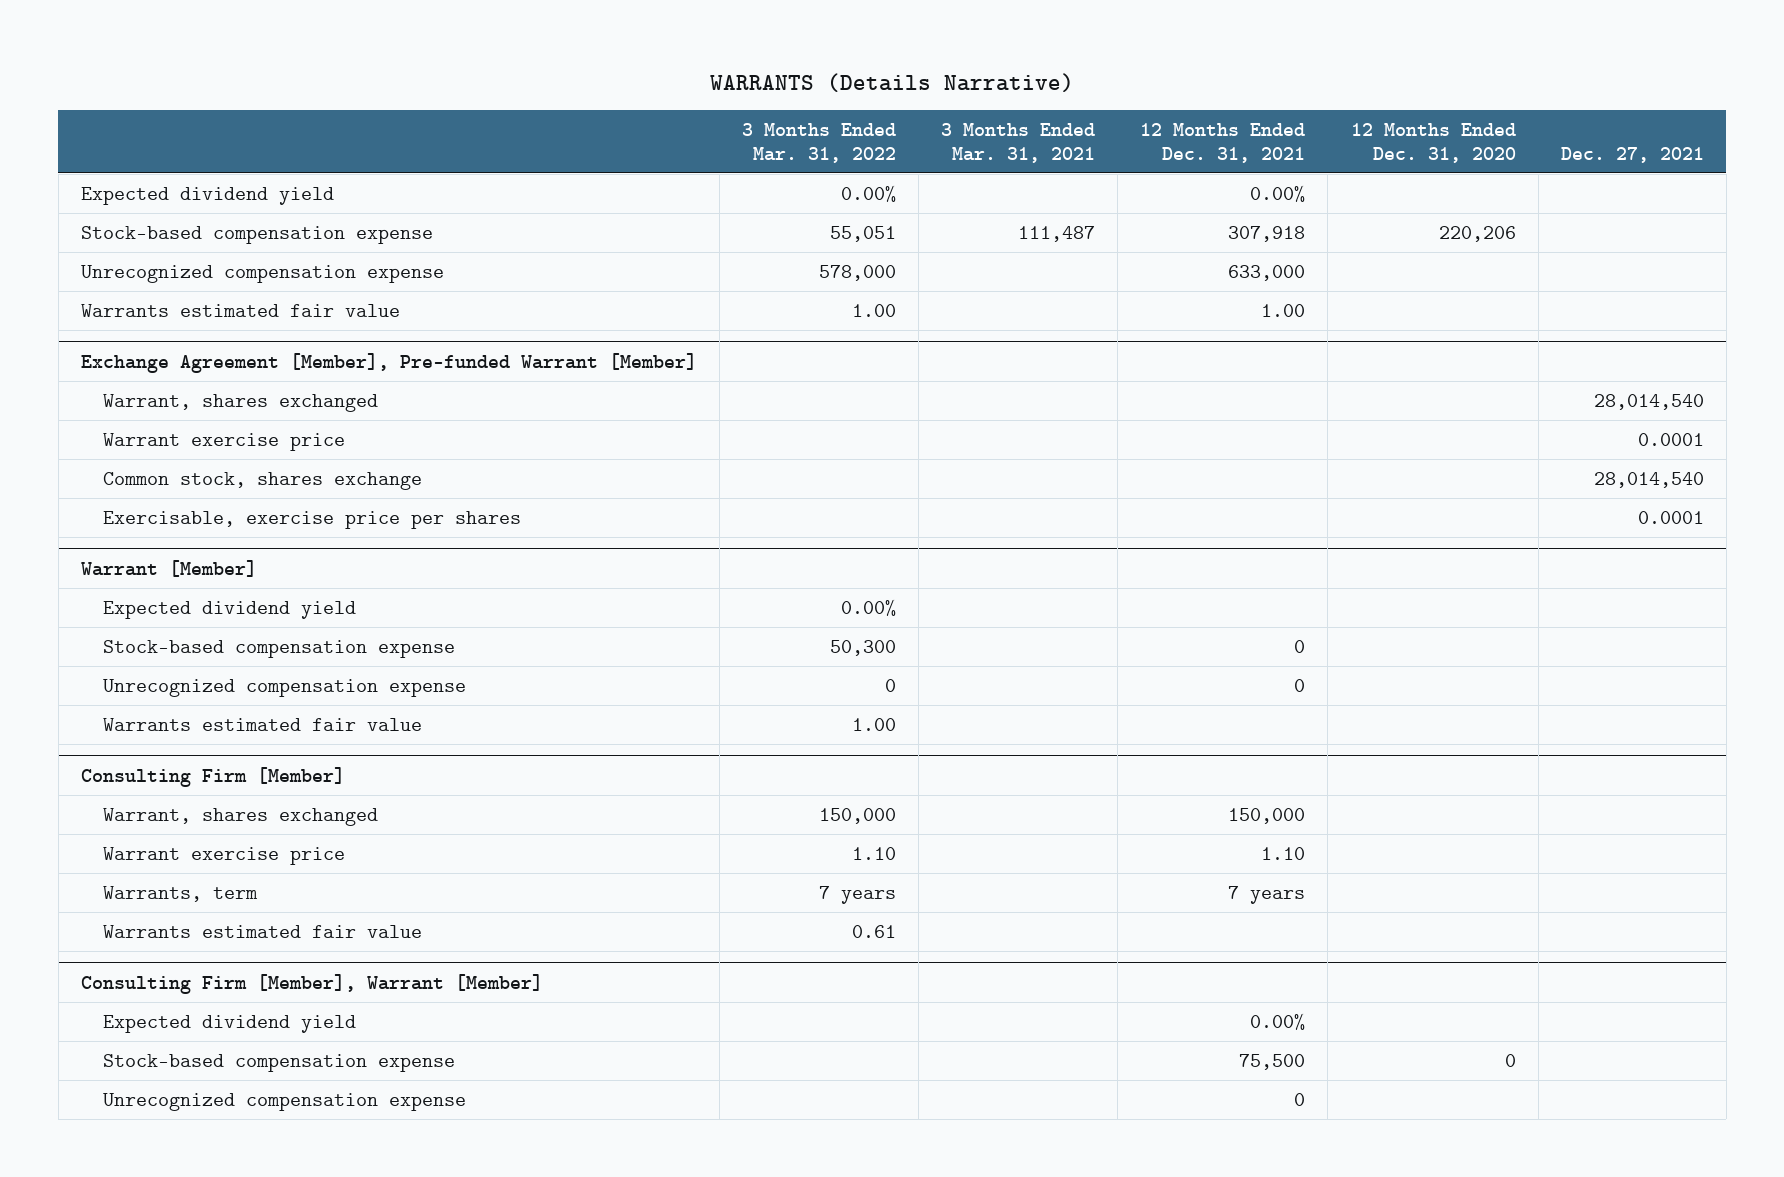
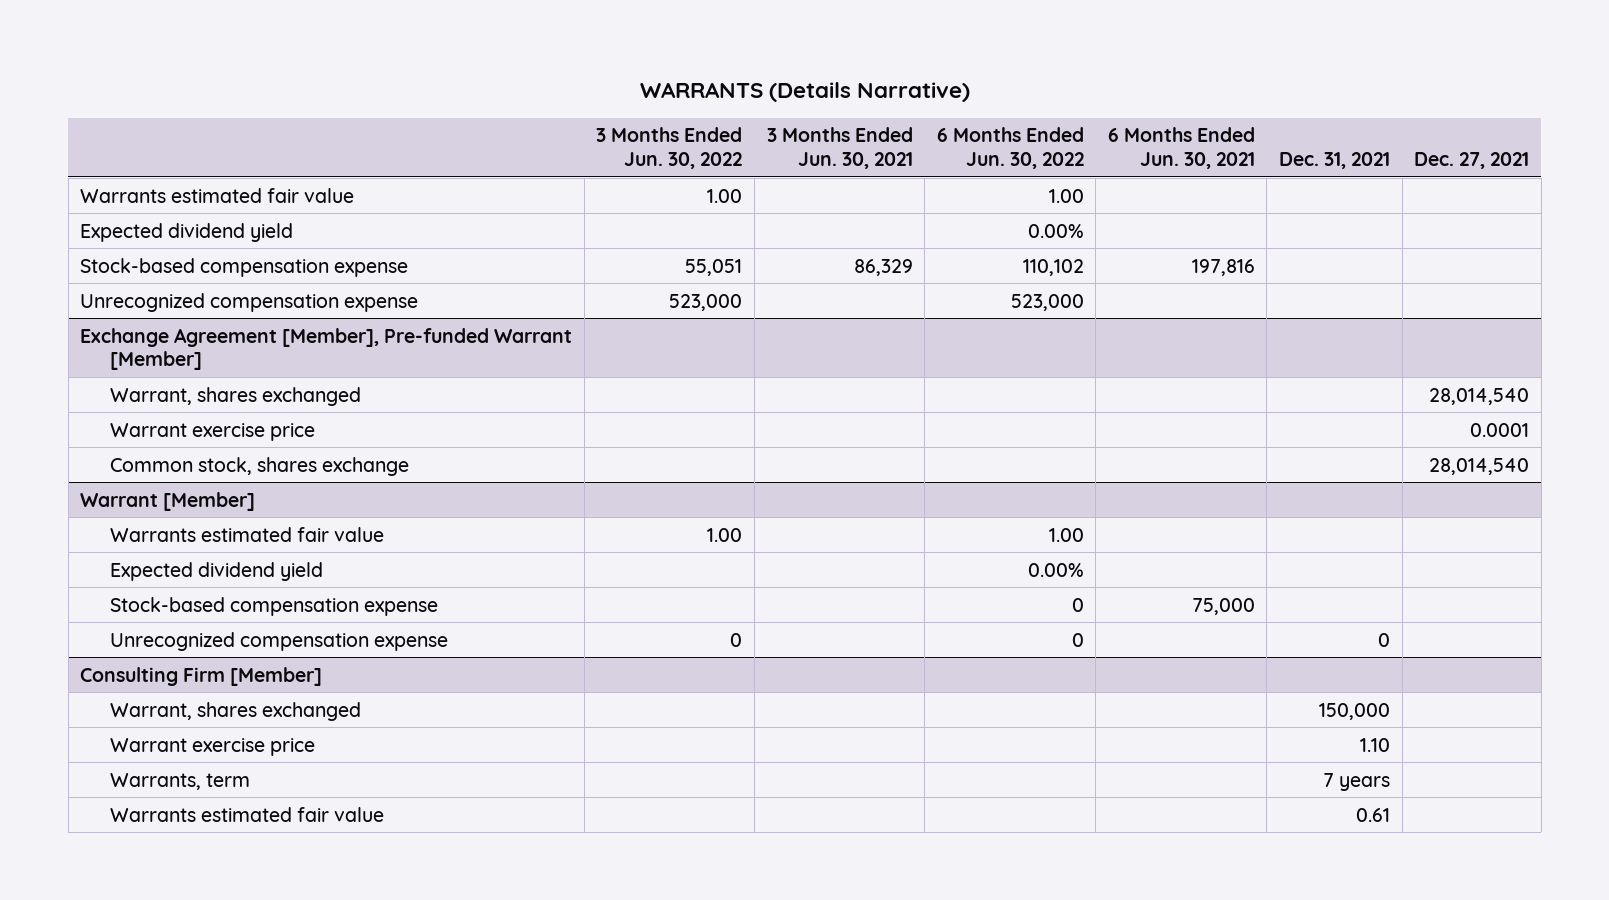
[741,122,896,163] 3 Months Ended Mar. 31, 2022 -> none
[941,122,1096,163] 3 Months Ended Mar. 31, 2021 -> none
[1140,122,1306,163] 12 Months Ended Dec. 31, 2021 -> none
[1350,122,1516,163] 12 Months Ended Dec. 31, 2020 -> none
none -> [596,127,743,169] 3 Months Ended Jun. 30, 2022
none -> [766,127,913,169] 3 Months Ended Jun. 30, 2021
none -> [936,127,1084,169] 6 Months Ended Jun. 30, 2022
none -> [1107,127,1255,169] 6 Months Ended Jun. 30, 2021
none -> [1279,151,1391,169] Dec. 31, 2021
[80,303,400,317] Warrants estimated fair value -> [80,187,355,203] Warrants estimated fair value
[102,510,521,529] Exercisable, exercise price per shares -> none
[102,717,422,731] Warrants estimated fair value -> [110,526,385,542] Warrants estimated fair value
[80,973,543,994] Consulting Firm [Member], Warrant [Member] -> none
[102,1014,356,1033] Expected dividend yield -> none
[102,1053,455,1072] Stock-based compensation expense -> none
[102,1092,466,1111] Unrecognized compensation expense -> none

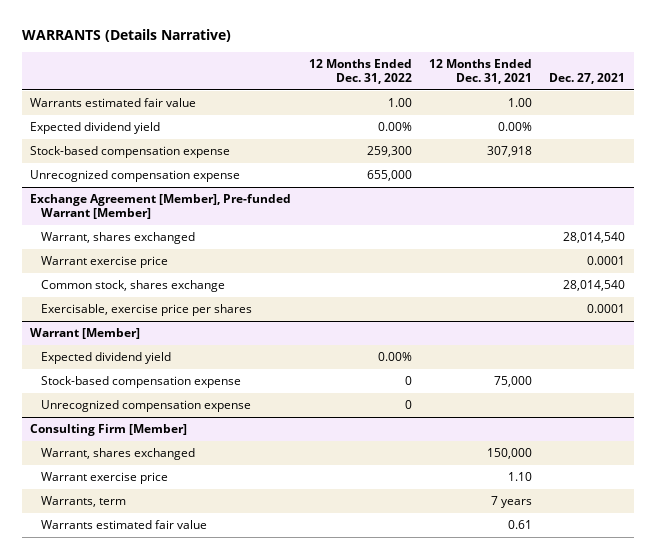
[596,127,743,169] 3 Months Ended Jun. 30, 2022 -> none
[766,127,913,169] 3 Months Ended Jun. 30, 2021 -> none
[936,127,1084,169] 6 Months Ended Jun. 30, 2022 -> none
[1107,127,1255,169] 6 Months Ended Jun. 30, 2021 -> none
[1279,151,1391,169] Dec. 31, 2021 -> none
none -> [308,59,412,85] 12 Months Ended Dec. 31, 2022
none -> [428,59,532,85] 12 Months Ended Dec. 31, 2021
none -> [40,304,252,317] Exercisable, exercise price per shares
[110,526,385,542] Warrants estimated fair value -> none

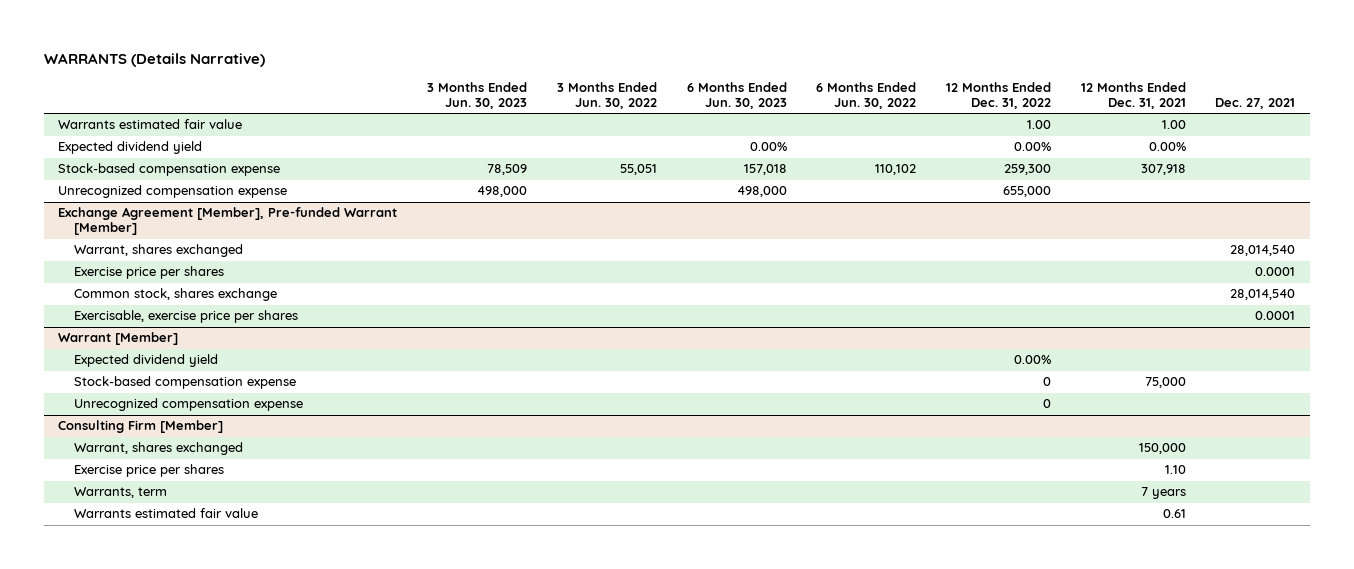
none -> [427,81,528,109] 3 Months Ended Jun. 30, 2023
none -> [556,81,657,109] 3 Months Ended Jun. 30, 2022
none -> [686,81,787,109] 6 Months Ended Jun. 30, 2023
none -> [816,81,917,109] 6 Months Ended Jun. 30, 2022
[40,256,168,269] Warrant exercise price -> [74,266,225,280] Exercise price per shares
[40,472,168,485] Warrant exercise price -> [74,464,225,478] Exercise price per shares

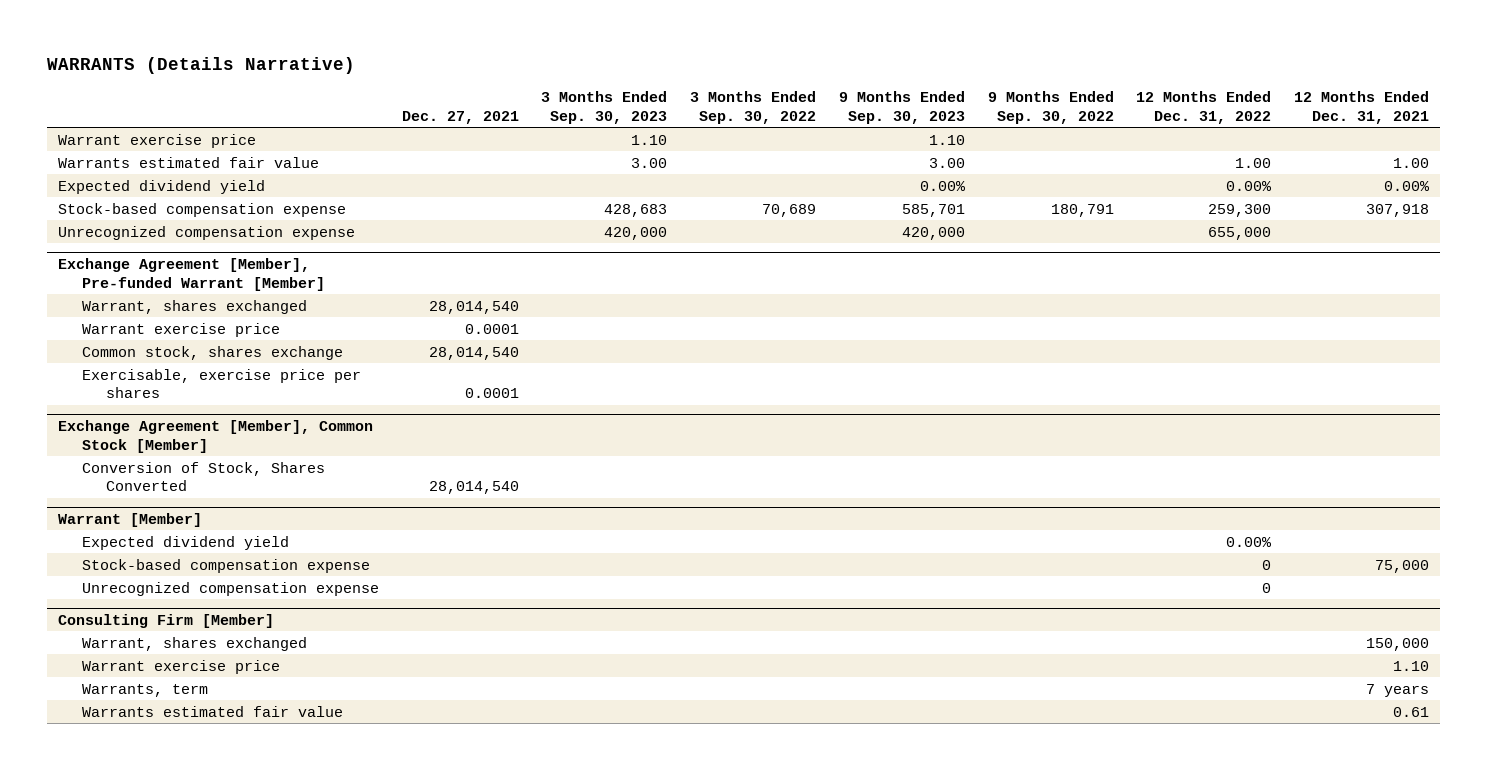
[427,81,528,109] 3 Months Ended Jun. 30, 2023 -> none
[556,81,657,109] 3 Months Ended Jun. 30, 2022 -> none
[686,81,787,109] 6 Months Ended Jun. 30, 2023 -> none
[816,81,917,109] 6 Months Ended Jun. 30, 2022 -> none
none -> [541,91,668,124] 3 Months Ended Sep. 30, 2023
none -> [690,91,817,124] 3 Months Ended Sep. 30, 2022
none -> [838,91,965,124] 9 Months Ended Sep. 30, 2023
none -> [987,91,1114,124] 9 Months Ended Sep. 30, 2022
none -> [58,133,257,148] Warrant exercise price
[74,266,225,280] Exercise price per shares -> [81,322,280,337] Warrant exercise price
none -> [58,419,374,453] Exchange Agreement [Member], Common Stock [Member]
none -> [81,461,325,492] Conversion of Stock, Shares Converted
[74,464,225,478] Exercise price per shares -> [81,659,280,674] Warrant exercise price

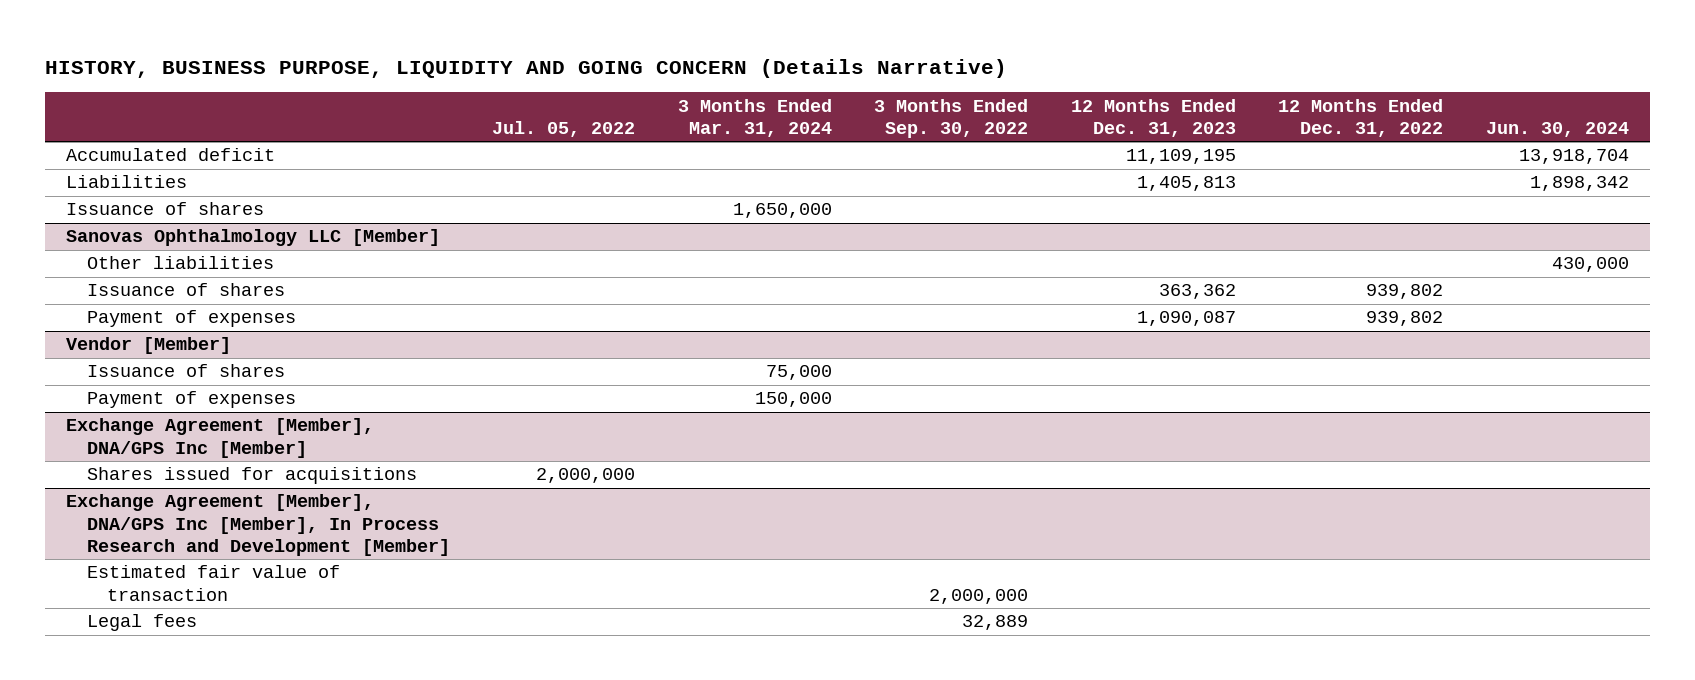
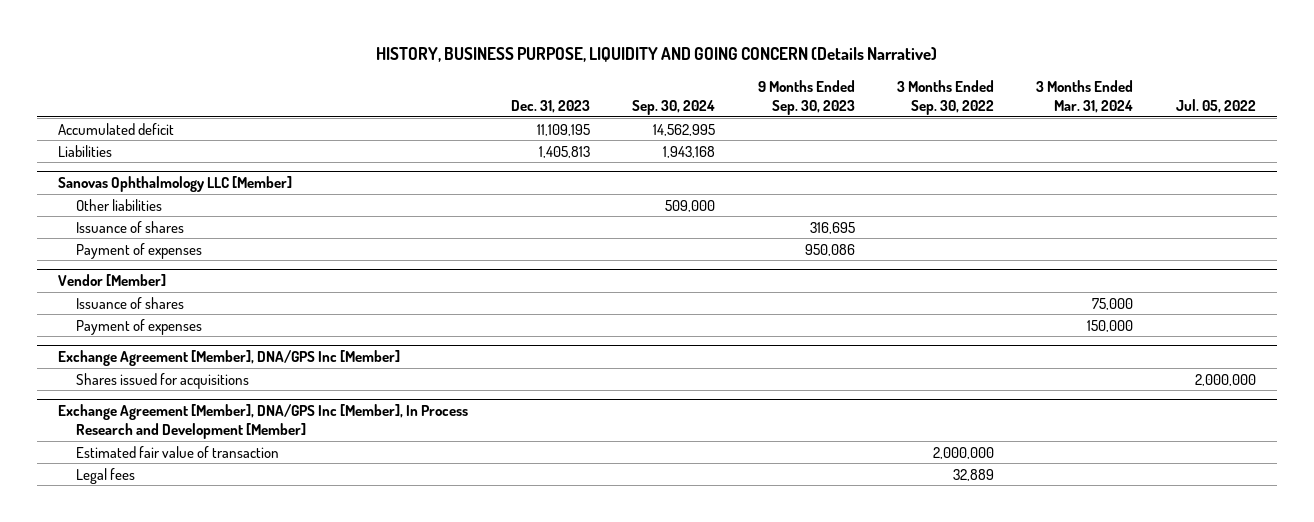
[1070,98,1236,137] 12 Months Ended Dec. 31, 2023 -> none
[1278,98,1444,137] 12 Months Ended Dec. 31, 2022 -> none
[1486,121,1630,137] Jun. 30, 2024 -> none
none -> [510,99,590,113] Dec. 31, 2023
none -> [632,99,716,115] Sep. 30, 2024
none -> [757,79,855,115] 9 Months Ended Sep. 30, 2023
[66,202,265,216] Issuance of shares -> none

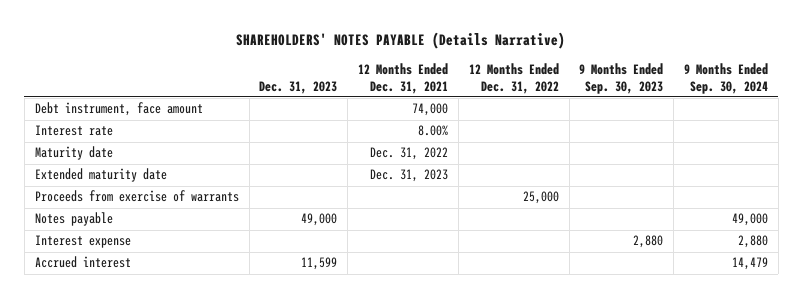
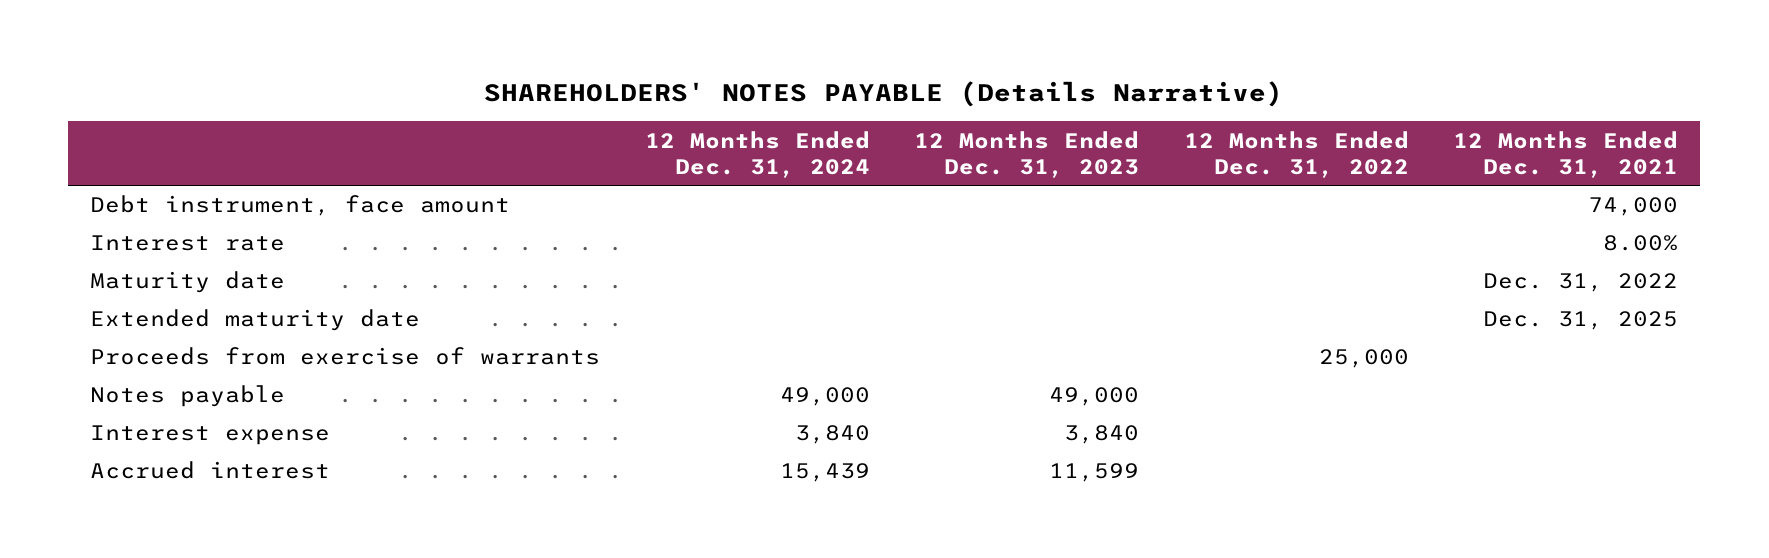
[259,80,338,94] Dec. 31, 2023 -> none
[579,62,664,94] 9 Months Ended Sep. 30, 2023 -> none
[683,62,768,94] 9 Months Ended Sep. 30, 2024 -> none
none -> [644,130,870,178] 12 Months Ended Dec. 31, 2024
none -> [914,130,1140,178] 12 Months Ended Dec. 31, 2023
[370,169,449,183] Dec. 31, 2023 -> [1483,311,1679,331] Dec. 31, 2025

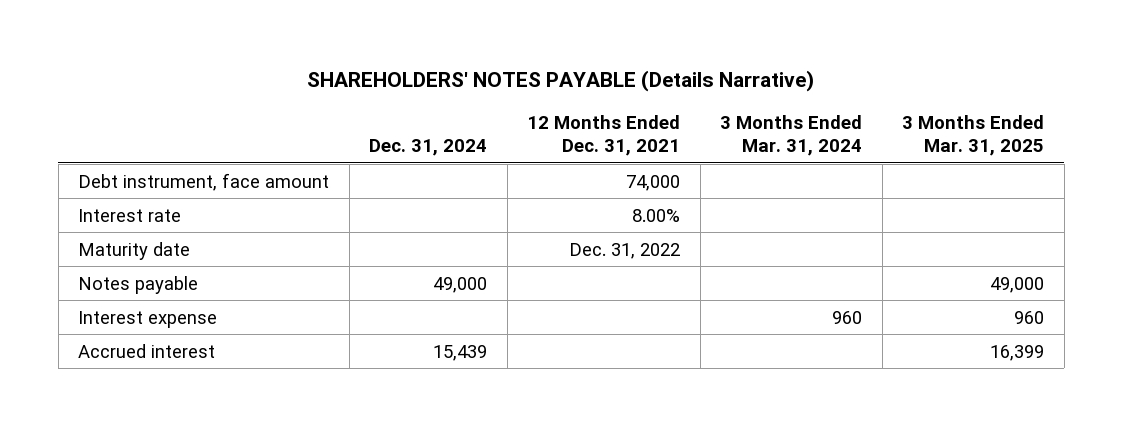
[644,130,870,178] 12 Months Ended Dec. 31, 2024 -> none
[914,130,1140,178] 12 Months Ended Dec. 31, 2023 -> none
[1183,130,1409,178] 12 Months Ended Dec. 31, 2022 -> none
none -> [369,139,488,157] Dec. 31, 2024
none -> [720,114,863,157] 3 Months Ended Mar. 31, 2024
none -> [902,114,1045,157] 3 Months Ended Mar. 31, 2025
[90,309,421,332] Extended maturity date -> none
[90,347,601,366] Proceeds from exercise of warrants -> none

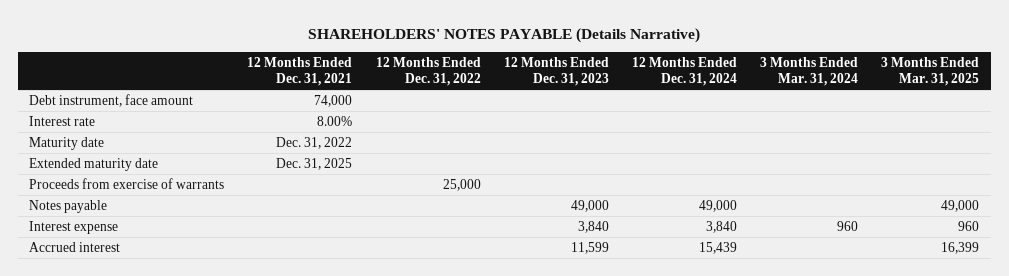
[369,139,488,157] Dec. 31, 2024 -> none
none -> [375,57,481,87] 12 Months Ended Dec. 31, 2022
none -> [503,57,609,87] 12 Months Ended Dec. 31, 2023
none -> [632,57,738,87] 12 Months Ended Dec. 31, 2024
none -> [29,158,159,172] Extended maturity date
none -> [29,178,225,190] Proceeds from exercise of warrants

